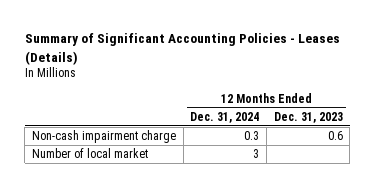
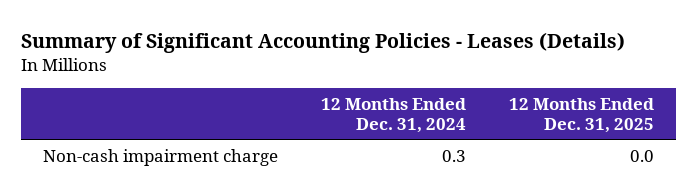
[273,111,343,123] Dec. 31, 2023 -> none
none -> [509,97,655,133] 12 Months Ended Dec. 31, 2025
[32,148,149,159] Number of local market -> none

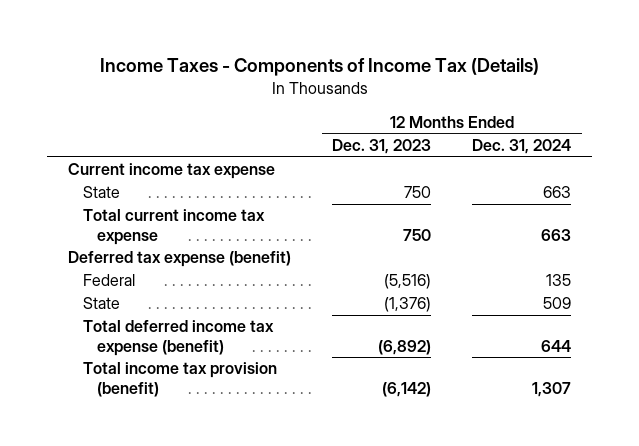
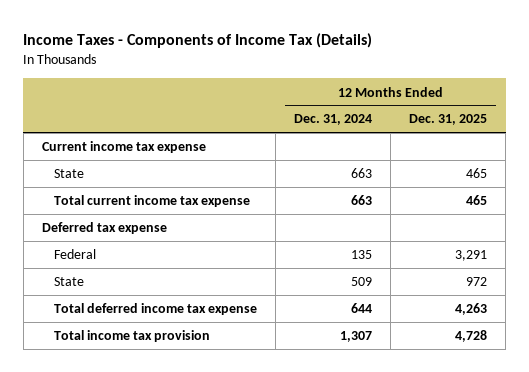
[332,138,432,154] Dec. 31, 2023 -> none
none -> [409,114,488,126] Dec. 31, 2025
[67,251,291,268] Deferred tax expense (benefit) -> [41,222,167,235] Deferred tax expense
[82,320,274,356] Total deferred income tax expense (benefit) -> [54,303,258,316] Total deferred income tax expense
[82,362,277,397] Total income tax provision (benefit) -> [54,330,211,343] Total income tax provision

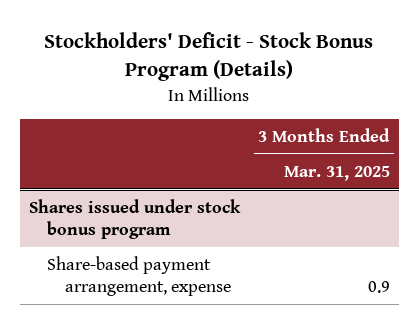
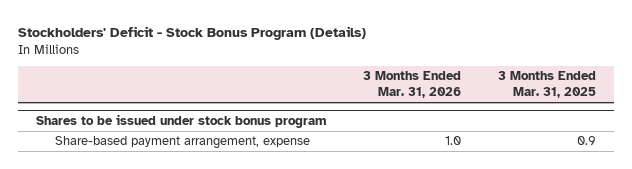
none -> [363,71,462,99] 3 Months Ended Mar. 31, 2026
[28,199,241,240] Shares issued under stock bonus program -> [35,114,327,129] Shares to be issued under stock bonus program

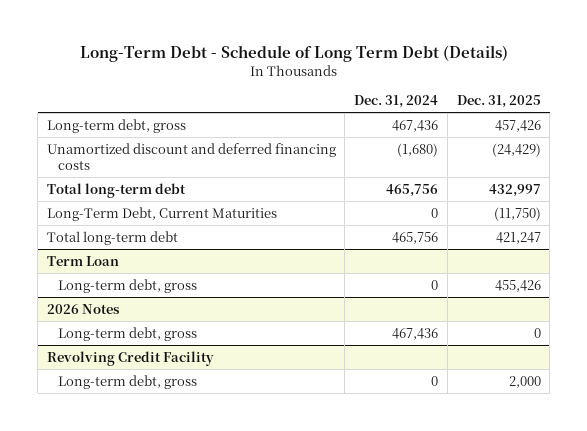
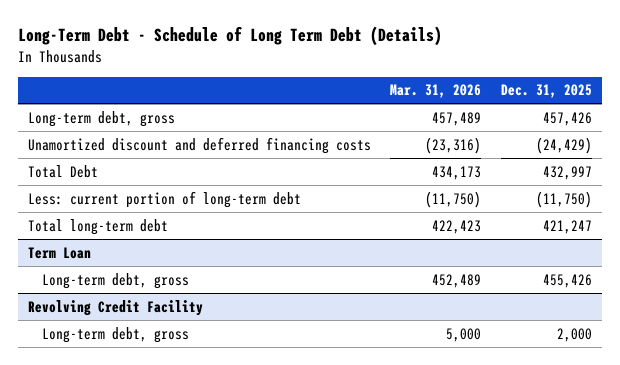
[354,95,439,109] Dec. 31, 2024 -> none
none -> [390,84,482,99] Mar. 31, 2026
[46,182,186,198] Total long-term debt -> [27,164,98,178] Total Debt
[46,206,277,221] Long-Term Debt, Current Maturities -> [27,190,301,208] Less: current portion of long-term debt
[46,303,120,314] 2026 Notes -> none
[58,326,198,341] Long-term debt, gross -> none

